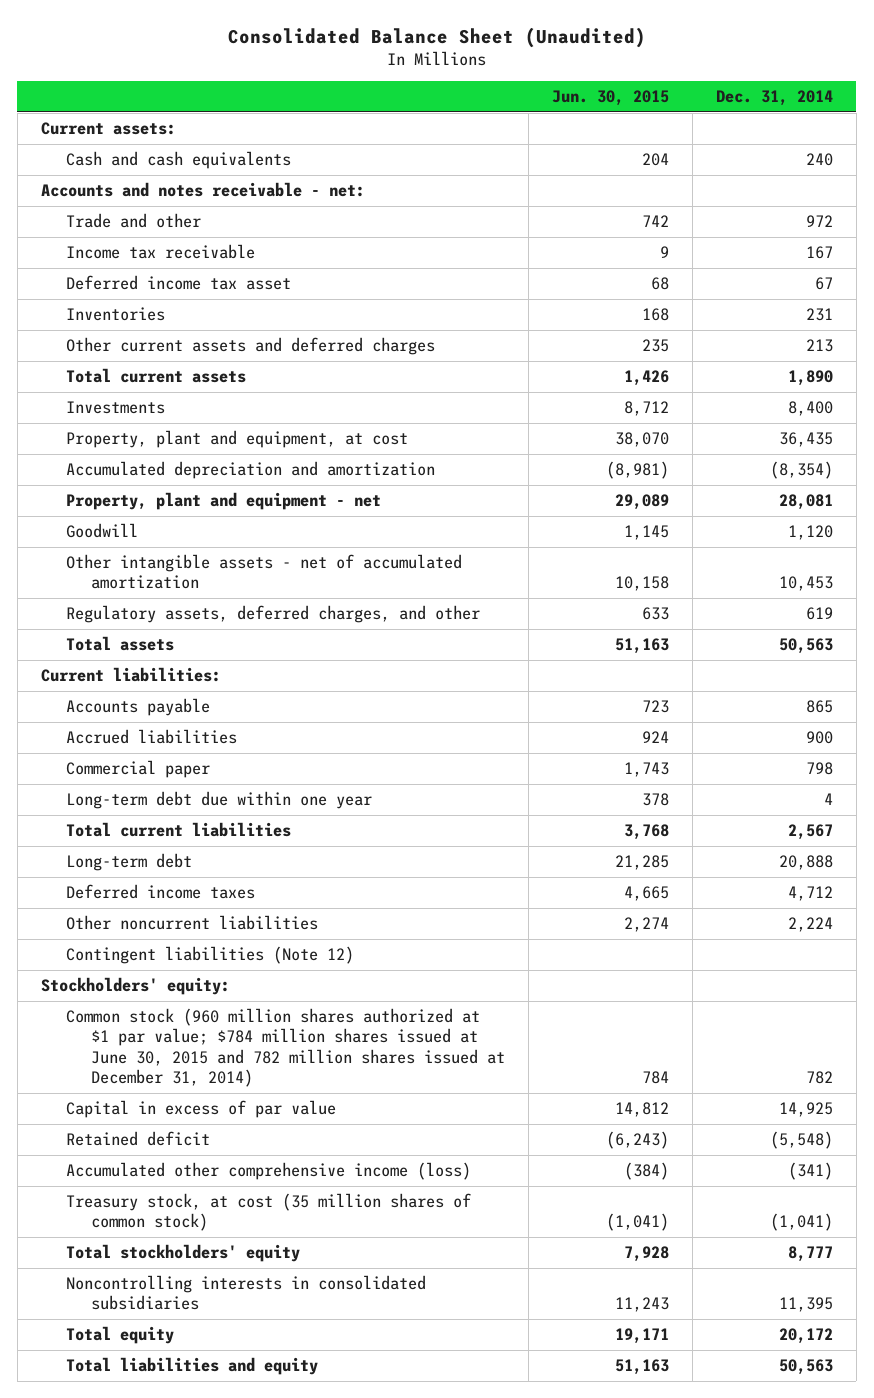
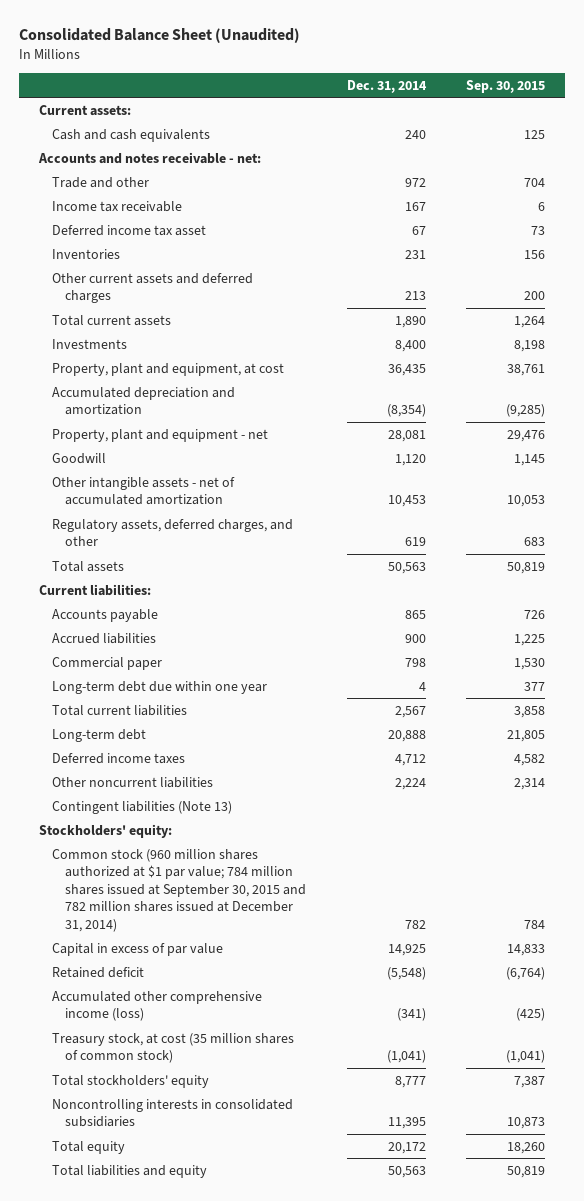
[552,90,670,107] Jun. 30, 2015 -> none
none -> [465,79,545,93] Sep. 30, 2015
[66,946,355,965] Contingent liabilities (Note 12) -> [51,800,232,814] Contingent liabilities (Note 13)
[66,1008,506,1087] Common stock (960 million shares authorized at $1 par value; $784 million shares issued at June 30, 2015 and 782 million shares issued at December 31, 2014) -> [51,848,307,932] Common stock (960 million shares authorized at $1 par value; 784 million shares issued at September 30, 2015 and 782 million shares issued at December 31, 2014)

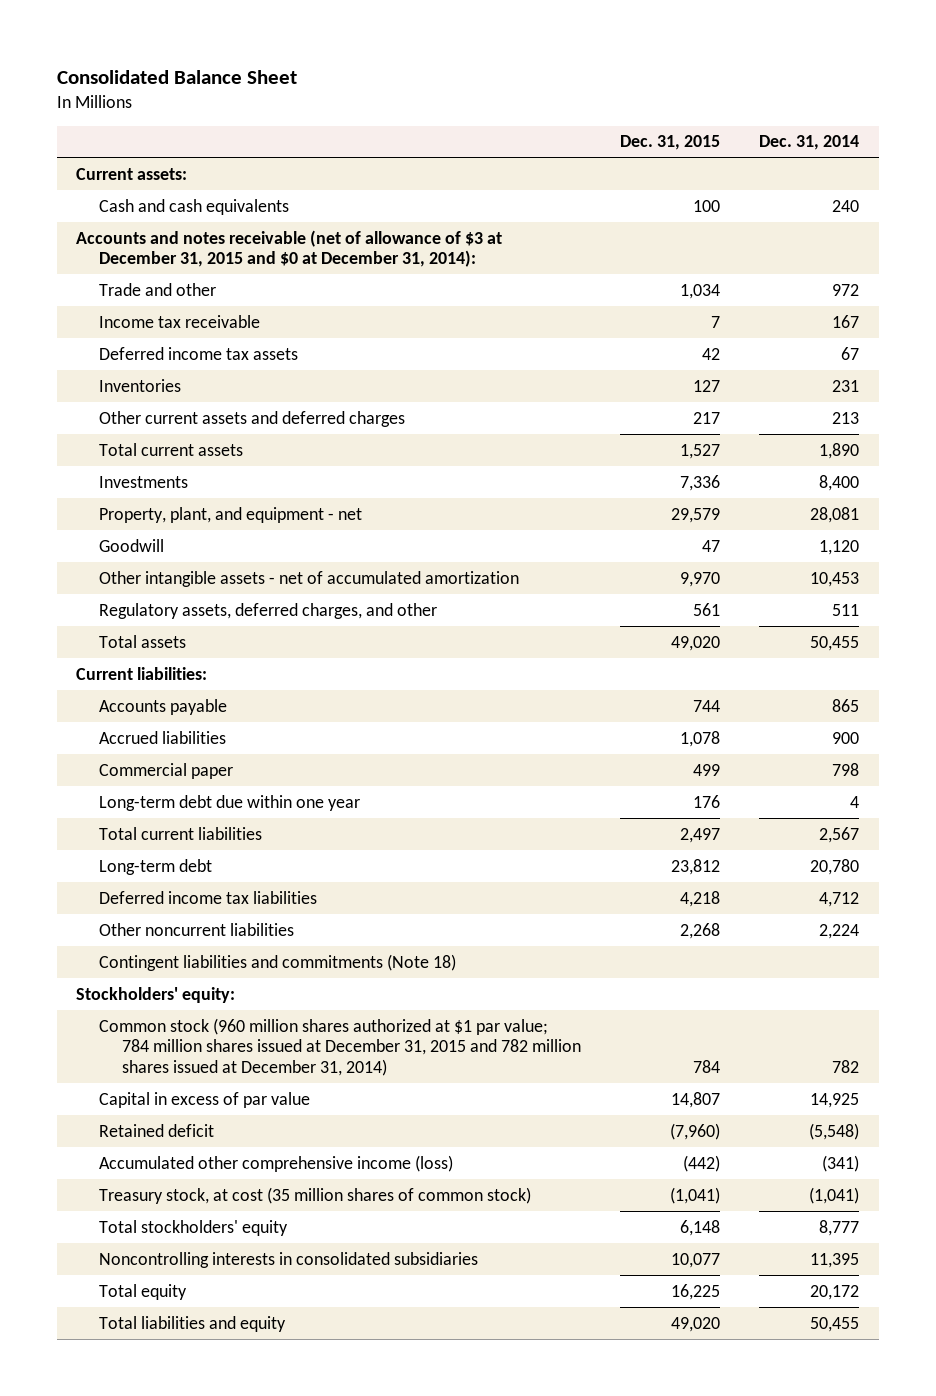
[18,28,300,44] Consolidated Balance Sheet (Unaudited) -> [56,70,297,85] Consolidated Balance Sheet
[465,79,545,93] Sep. 30, 2015 -> none
none -> [620,135,721,151] Dec. 31, 2015
[37,151,261,164] Accounts and notes receivable - net: -> [76,229,503,268] Accounts and notes receivable (net of allowance of $3 at December 31, 2015 and $0 at December 31, 2014):
[51,224,206,236] Deferred income tax asset -> [99,346,299,360] Deferred income tax assets
[51,362,284,376] Property, plant and equipment, at cost -> none
[51,386,235,416] Accumulated depreciation and amortization -> none
[51,428,268,442] Property, plant and equipment - net -> [99,506,363,523] Property, plant, and equipment - net
[404,537,426,547] 619 -> [832,603,860,616] 511
[387,561,426,574] 50,563 -> [810,635,860,651] 50,455
[387,729,426,742] 20,888 -> [810,858,860,875] 20,780
[51,752,185,764] Deferred income taxes -> [99,890,318,904] Deferred income tax liabilities
[51,800,232,814] Contingent liabilities (Note 13) -> [99,953,457,971] Contingent liabilities and commitments (Note 18)
[51,848,307,932] Common stock (960 million shares authorized at $1 par value; 784 million shares issued at September 30, 2015 and 782 million shares issued at December 31, 2014) -> [99,1017,582,1076] Common stock (960 million shares authorized at $1 par value; 784 million shares issued at December 31, 2015 and 782 million shares issued at December 31, 2014)
[387,1165,426,1178] 50,563 -> [810,1316,860,1332] 50,455

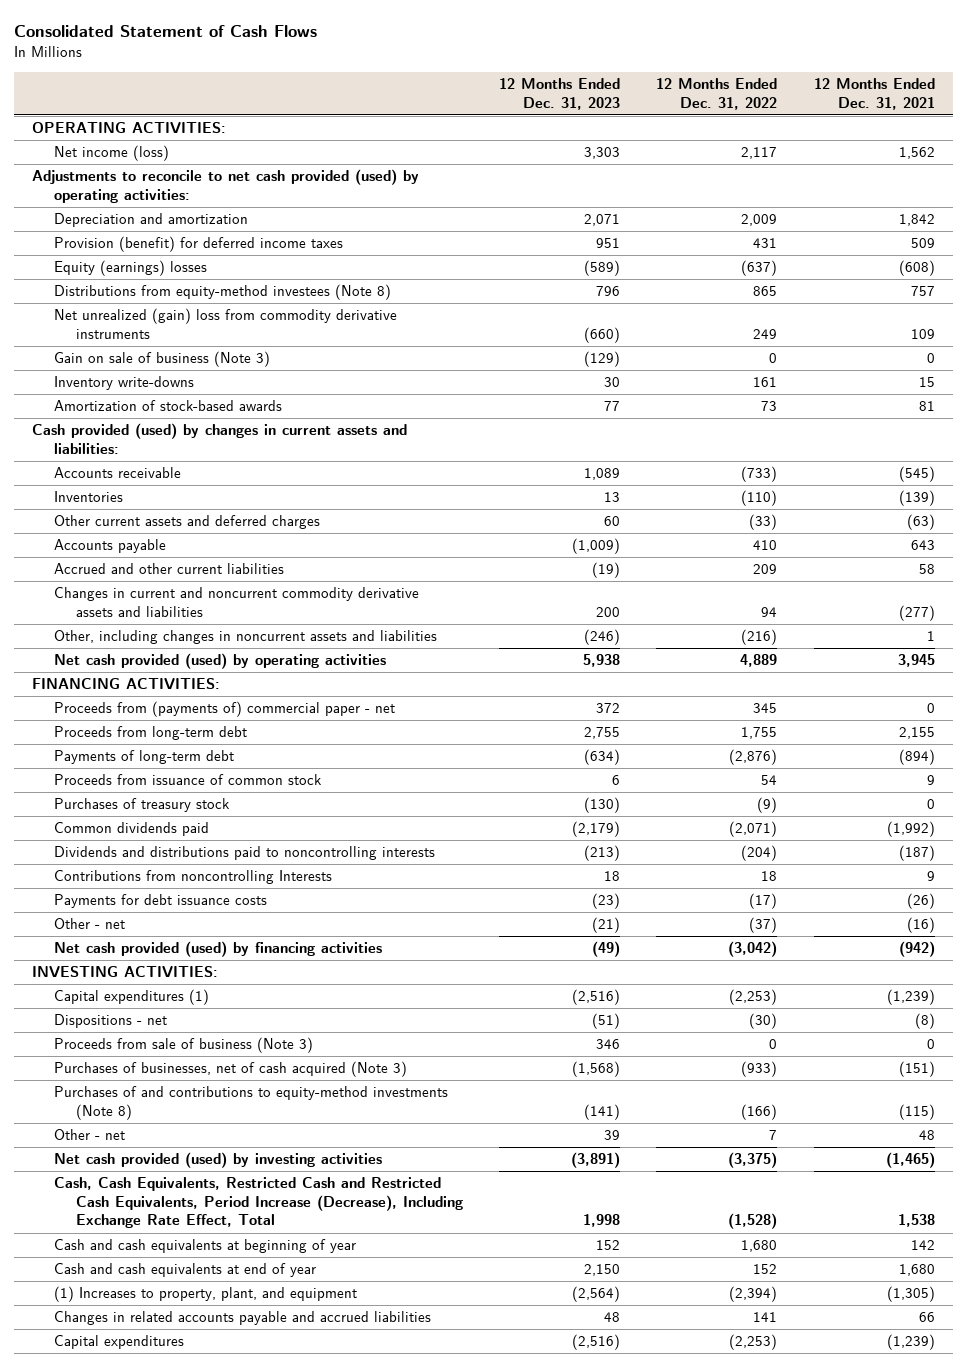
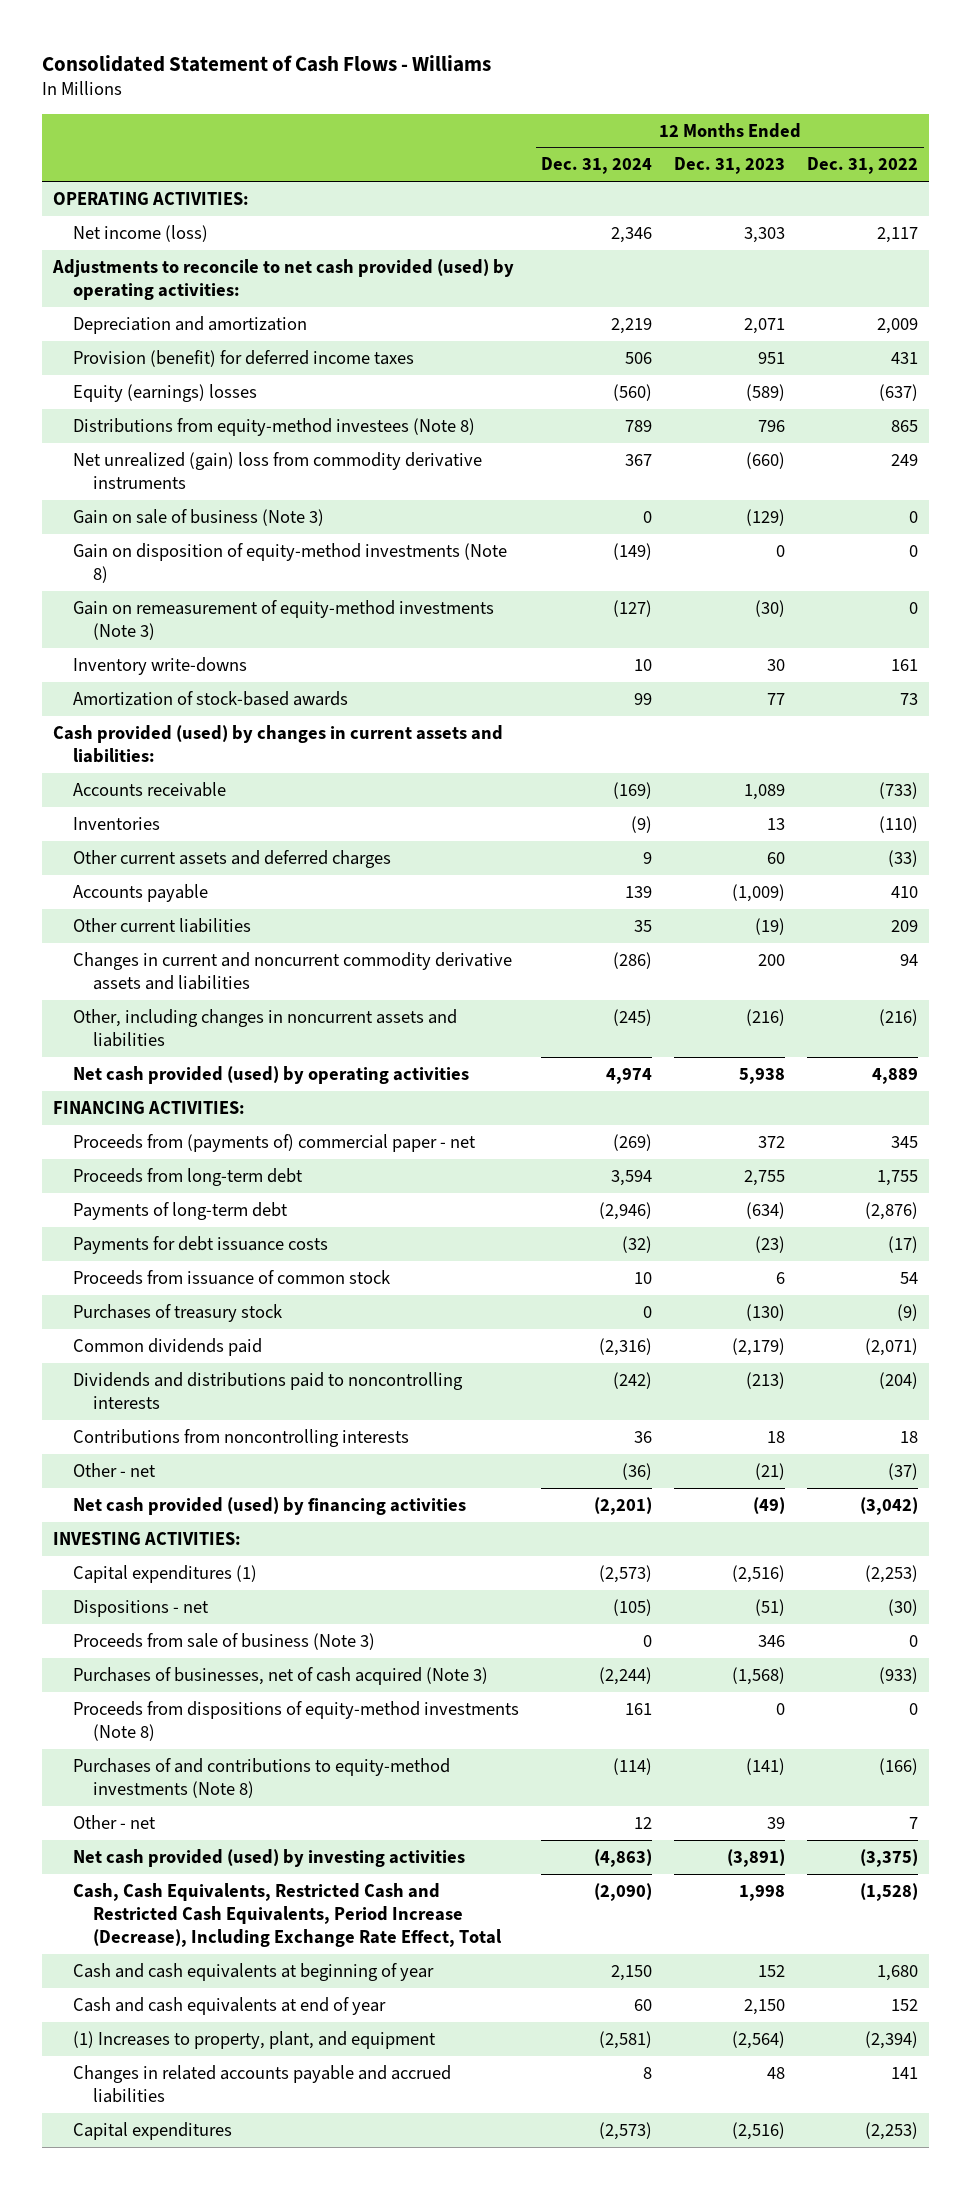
[14,25,318,38] Consolidated Statement of Cash Flows -> [42,54,492,72] Consolidated Statement of Cash Flows - Williams
[813,78,935,110] 12 Months Ended Dec. 31, 2021 -> none
none -> [541,157,653,175] Dec. 31, 2024
none -> [73,542,508,584] Gain on disposition of equity-method investments (Note 8)
none -> [73,599,495,641] Gain on remeasurement of equity-method investments (Note 3)
[54,563,285,575] Accrued and other current liabilities -> [73,917,252,933] Other current liabilities
[584,629,621,646] (246) -> [746,1008,786,1026] (216)
[54,894,268,909] Payments for debt issuance costs -> [73,1235,329,1254] Payments for debt issuance costs
[54,870,333,885] Contributions from noncontrolling Interests -> [73,1428,410,1447] Contributions from noncontrolling interests
none -> [73,1700,520,1742] Proceeds from dispositions of equity-method investments (Note 8)

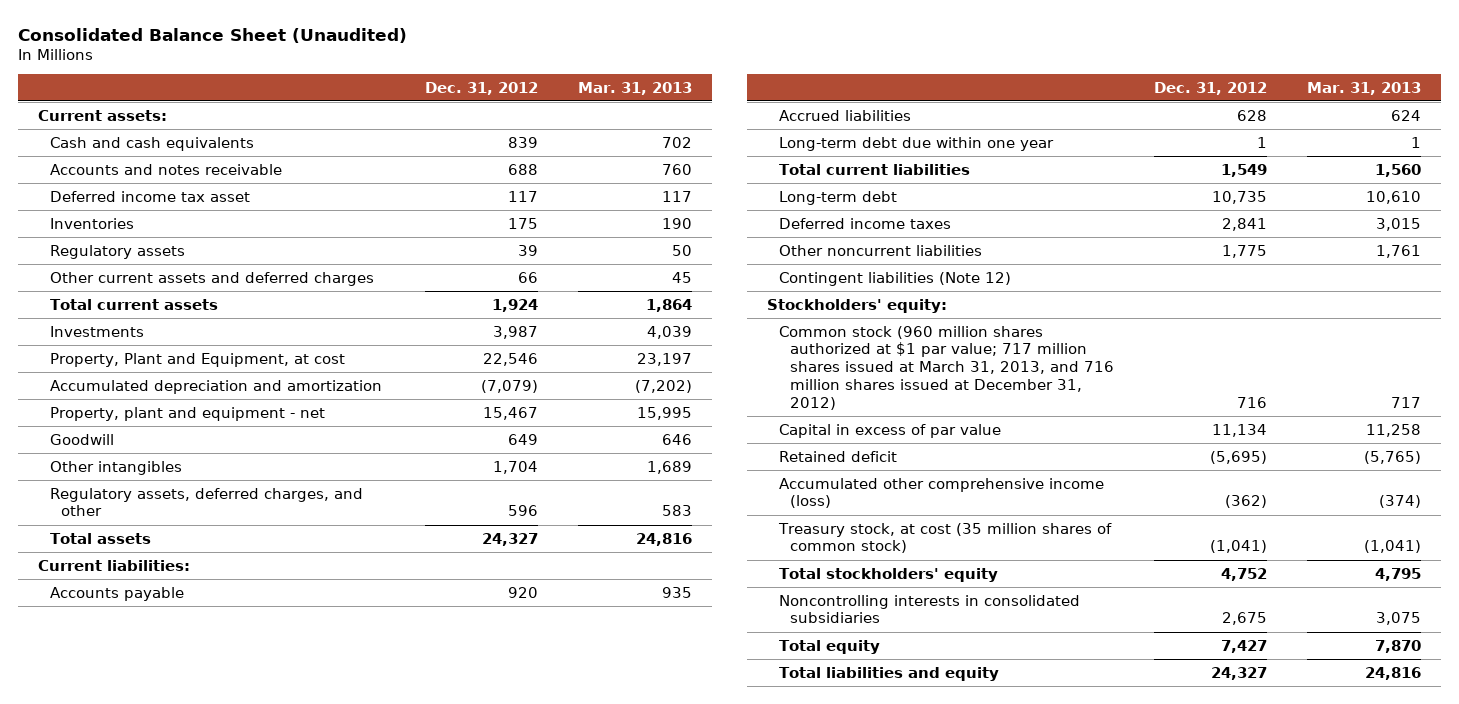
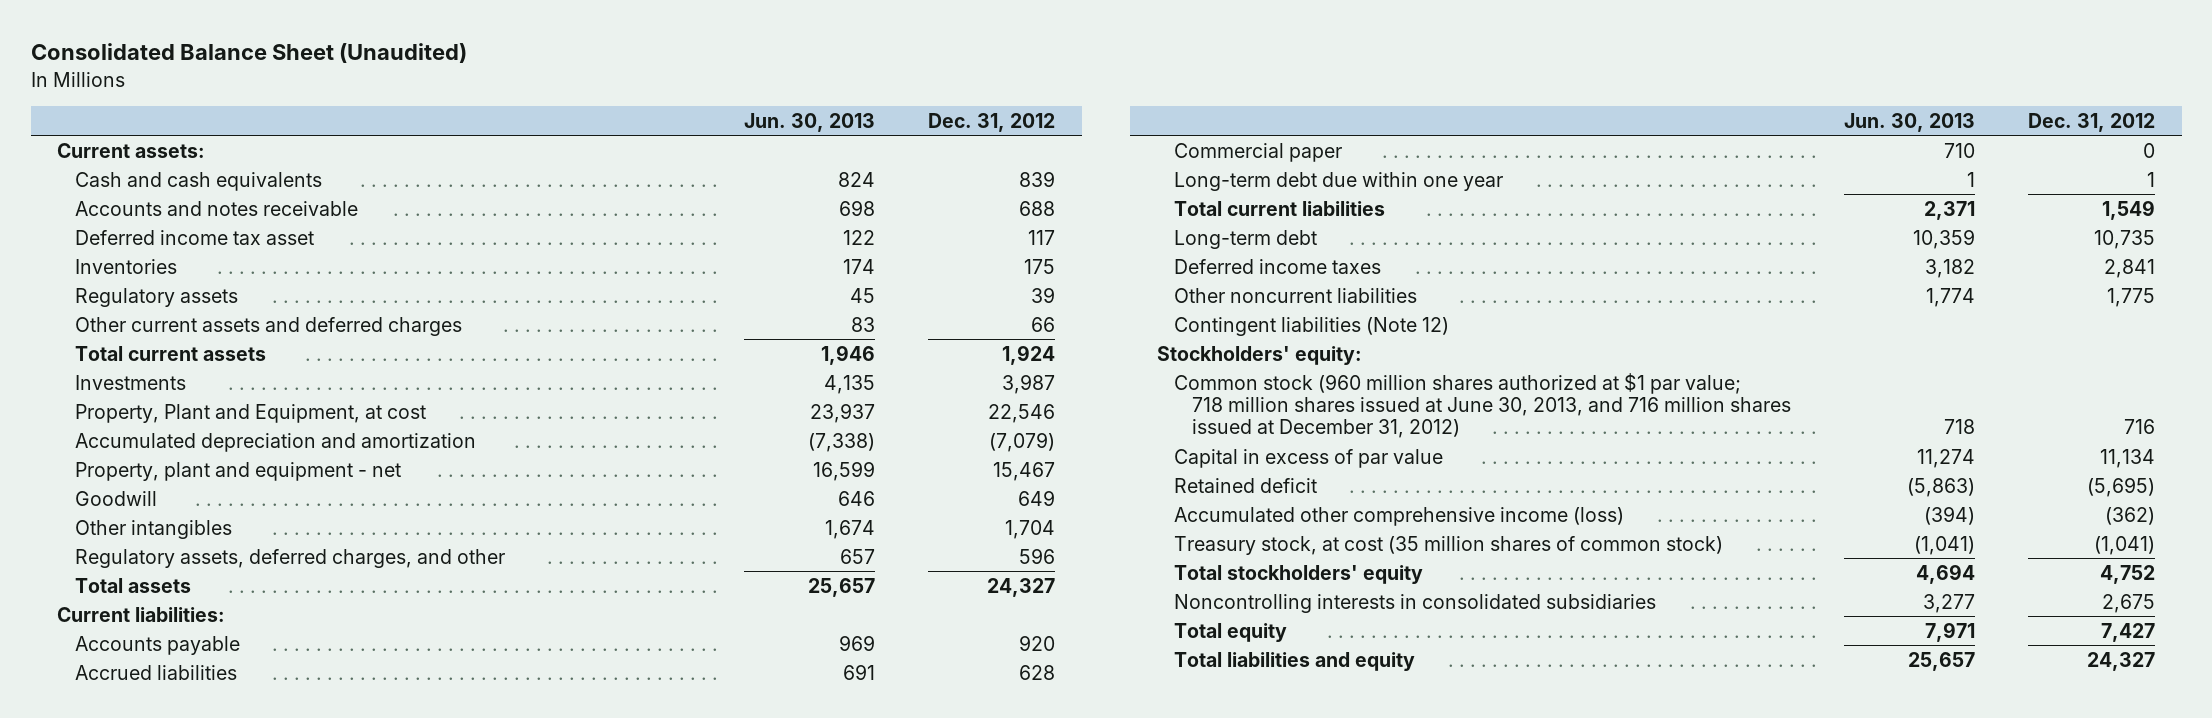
[577,81,692,95] Mar. 31, 2013 -> none
none -> [744,112,876,132] Jun. 30, 2013
none -> [1174,142,1343,162] Commercial paper
[778,325,1114,411] Common stock (960 million shares authorized at $1 par value; 717 million shares issued at March 31, 2013, and 716 million shares issued at December 31, 2012) -> [1174,372,1791,439] Common stock (960 million shares authorized at $1 par value; 718 million shares issued at June 30, 2013, and 716 million shares issued at December 31, 2012)

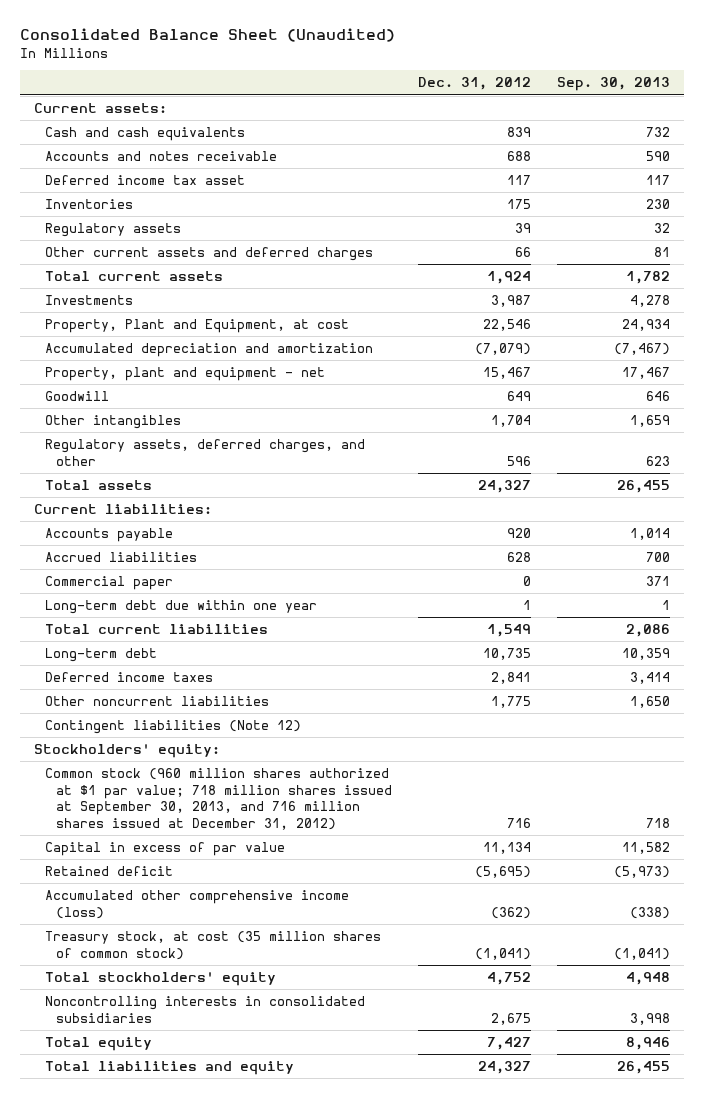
[744,112,876,132] Jun. 30, 2013 -> none
none -> [557,77,671,92] Sep. 30, 2013
[1174,372,1791,439] Common stock (960 million shares authorized at $1 par value; 718 million shares issued at June 30, 2013, and 716 million shares issued at December 31, 2012) -> [44,767,392,830] Common stock (960 million shares authorized at $1 par value; 718 million shares issued at September 30, 2013, and 716 million shares issued at December 31, 2012)

